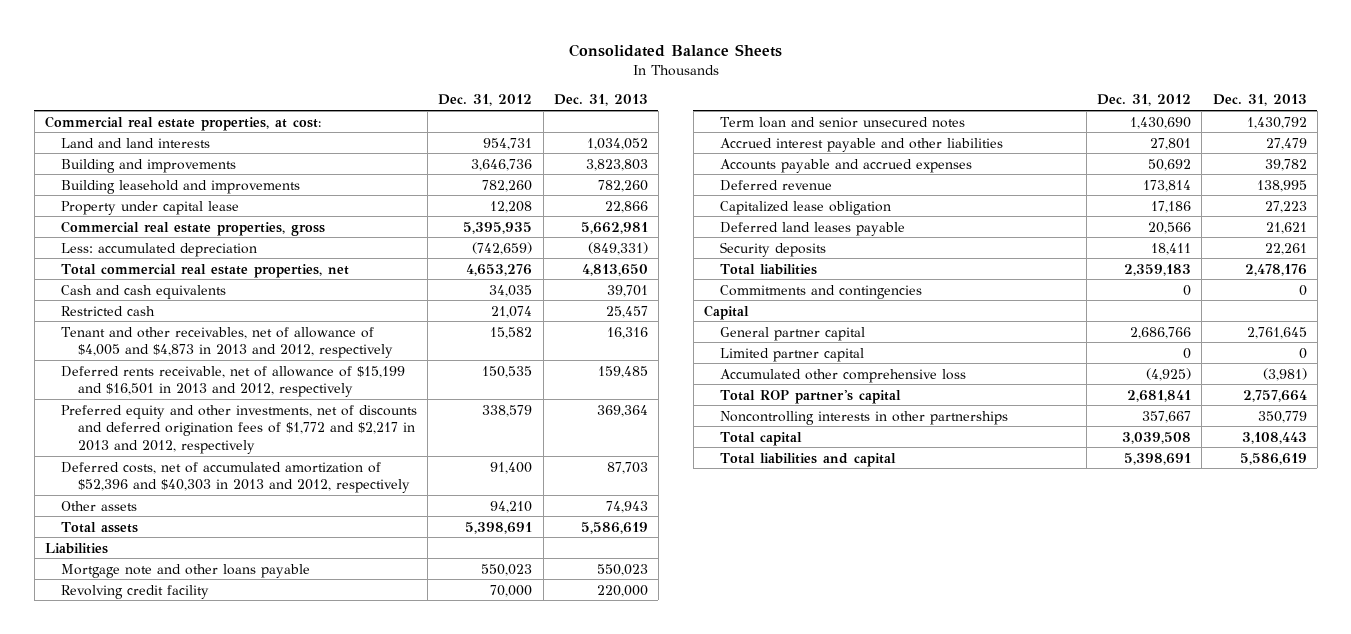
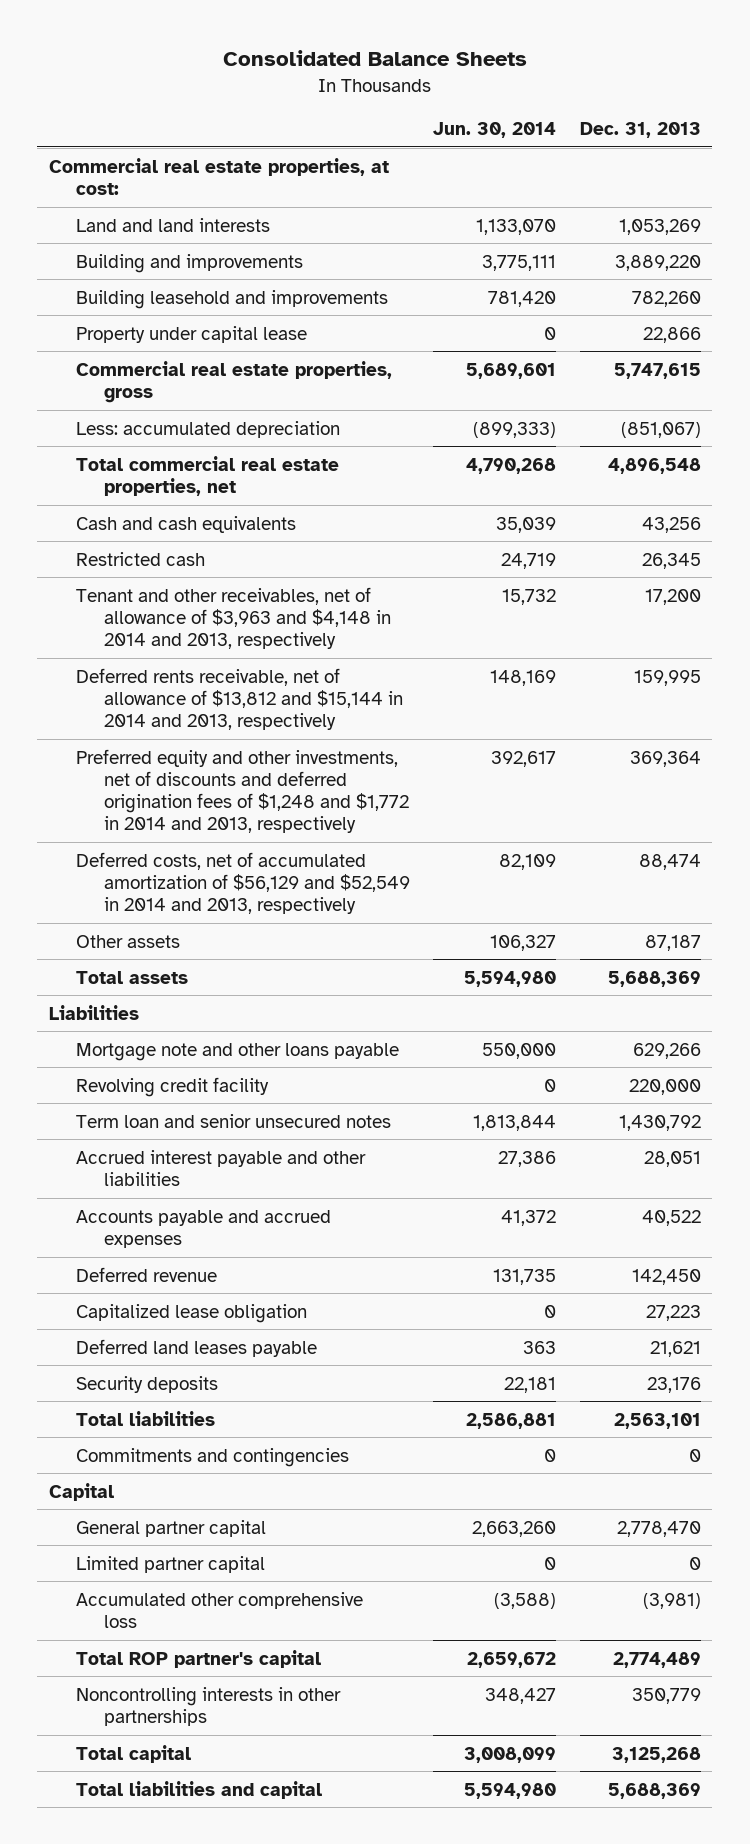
[438,94,533,107] Dec. 31, 2012 -> none
none -> [433,121,557,138] Jun. 30, 2014
[586,137,648,150] 1,034,052 -> [618,218,701,235] 1,053,269
[585,158,648,171] 3,823,803 -> [614,254,701,271] 3,889,220
[580,221,648,234] 5,662,981 -> [613,362,701,379] 5,747,615
[587,241,648,255] (849,331) -> [620,421,701,438] (851,067)
[581,263,648,276] 4,813,650 -> [607,457,701,474] 4,896,548
[606,284,648,297] 39,701 -> [641,516,701,533] 43,256
[605,305,648,318] 25,457 -> [641,552,701,569] 26,345
[61,326,393,359] Tenant and other receivables, net of allowance of $4,005 and $4,873 in 2013 and 2012, respectively -> [76,586,391,649] Tenant and other receivables, net of allowance of $3,963 and $4,148 in 2014 and 2013, respectively
[606,326,648,339] 16,316 -> [644,588,701,605] 17,200
[61,365,406,398] Deferred rents receivable, net of allowance of $15,199 and $16,501 in 2013 and 2012, respectively -> [76,667,403,730] Deferred rents receivable, net of allowance of $13,812 and $15,144 in 2014 and 2013, respectively
[597,365,648,378] 159,485 -> [633,669,701,686] 159,995
[61,404,418,455] Preferred equity and other investments, net of discounts and deferred origination fees of $1,772 and $2,217 in 2013 and 2012, respectively -> [76,748,409,833] Preferred equity and other investments, net of discounts and deferred origination fees of $1,248 and $1,772 in 2014 and 2013, respectively
[61,461,410,494] Deferred costs, net of accumulated amortization of $52,396 and $40,303 in 2013 and 2012, respectively -> [76,851,410,914] Deferred costs, net of accumulated amortization of $56,129 and $52,549 in 2014 and 2013, respectively
[606,461,648,474] 87,703 -> [638,853,701,870] 88,474
[605,500,648,513] 74,943 -> [644,934,701,951] 87,187
[580,521,648,534] 5,586,619 -> [607,970,701,987] 5,688,369
[596,563,648,576] 550,023 -> [632,1042,701,1059] 629,266
[1265,137,1307,150] 27,479 -> [643,1150,701,1167] 28,051
[1264,158,1307,171] 39,782 -> [641,1209,701,1226] 40,522
[1256,179,1307,192] 138,995 -> [631,1268,701,1285] 142,450
[1264,242,1307,255] 22,261 -> [646,1376,701,1393] 23,176
[1244,263,1307,276] 2,478,176 -> [613,1412,701,1429] 2,563,101
[1246,326,1307,339] 2,761,645 -> [616,1520,701,1537] 2,778,470
[1242,389,1307,402] 2,757,664 -> [612,1651,701,1668] 2,774,489
[1241,431,1307,444] 3,108,443 -> [611,1746,701,1763] 3,125,268
[1239,452,1307,465] 5,586,619 -> [607,1782,701,1799] 5,688,369

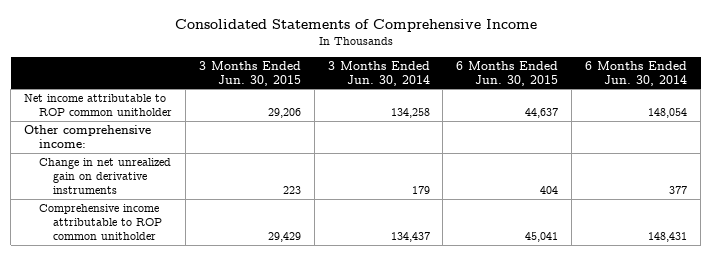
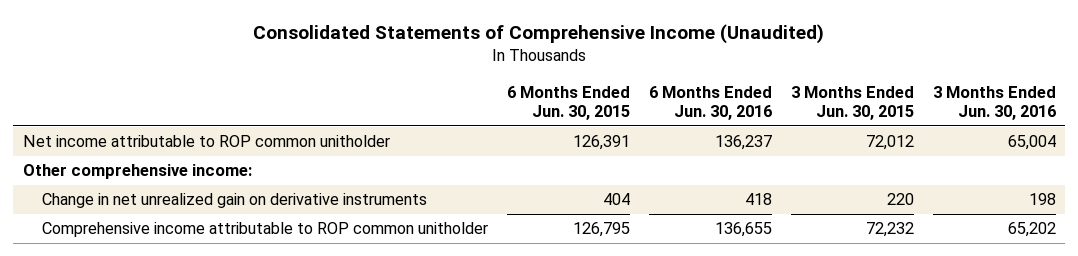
[174,19,537,33] Consolidated Statements of Comprehensive Income -> [253,23,825,44] Consolidated Statements of Comprehensive Income (Unaudited)
[327,60,430,86] 3 Months Ended Jun. 30, 2014 -> none
[585,60,688,86] 6 Months Ended Jun. 30, 2014 -> none
none -> [648,85,772,121] 6 Months Ended Jun. 30, 2016
none -> [932,85,1056,121] 3 Months Ended Jun. 30, 2016
[267,108,301,119] 29,206 -> [865,135,914,151] 72,012
[525,108,559,119] 44,637 -> [572,135,630,151] 126,391
[282,186,301,195] 223 -> [886,193,914,206] 220
[267,232,301,243] 29,429 -> [865,222,914,238] 72,232
[525,232,559,243] 45,041 -> [572,222,630,238] 126,795

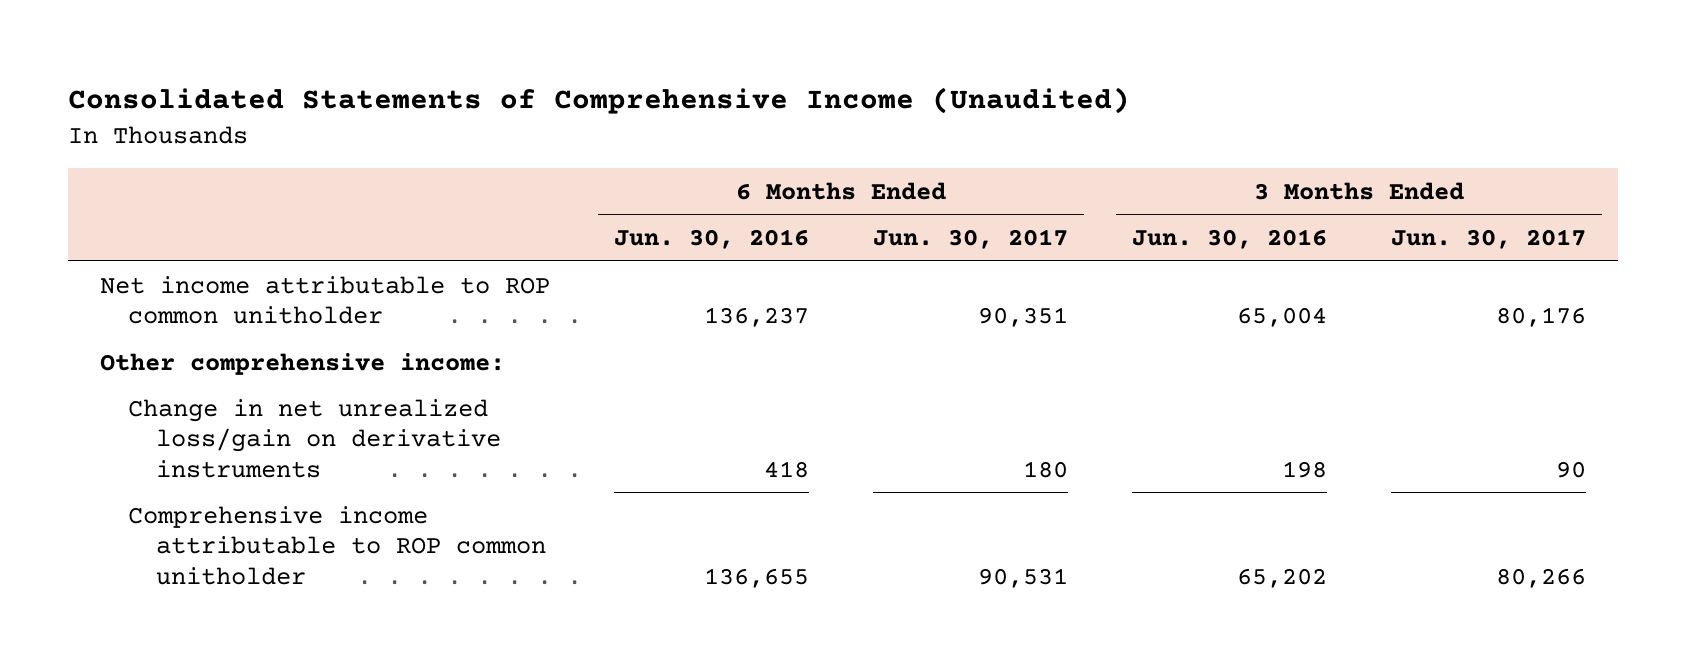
[506,85,630,121] 6 Months Ended Jun. 30, 2015 -> none
[790,85,914,121] 3 Months Ended Jun. 30, 2015 -> none
none -> [873,229,1069,250] Jun. 30, 2017
none -> [1390,229,1586,250] Jun. 30, 2017
[41,193,427,209] Change in net unrealized gain on derivative instruments -> [128,398,502,478] Change in net unrealized loss/gain on derivative instruments

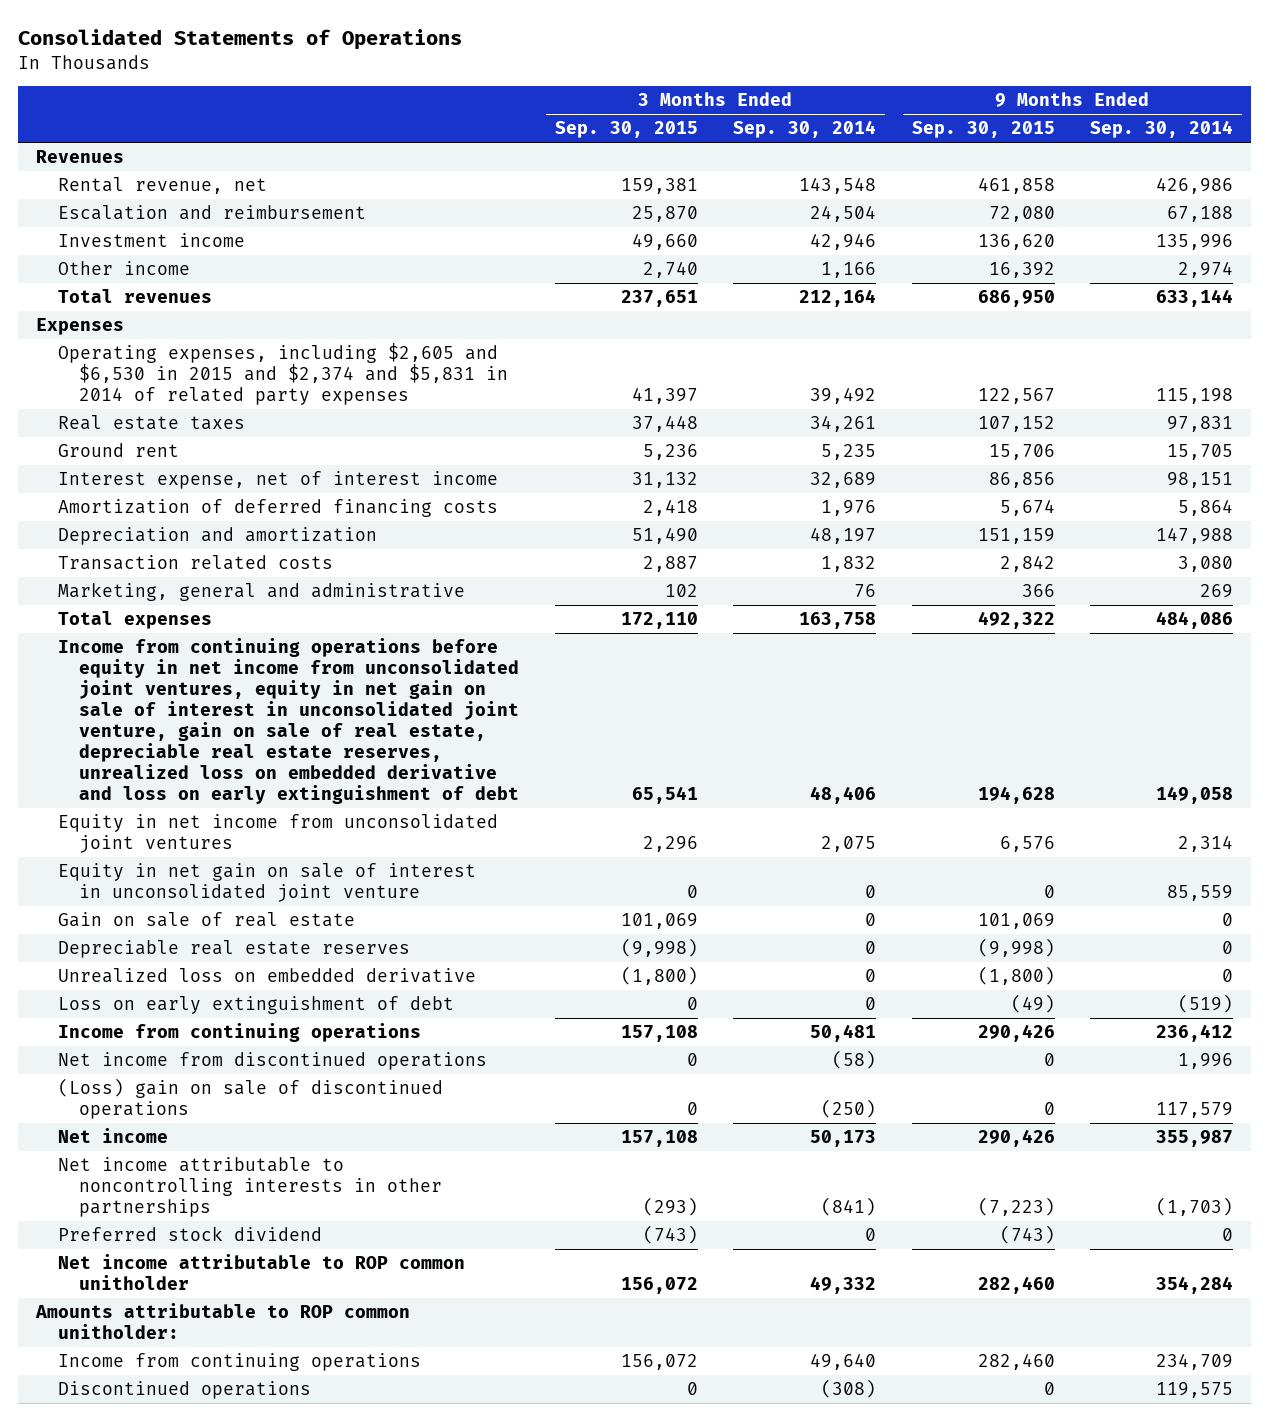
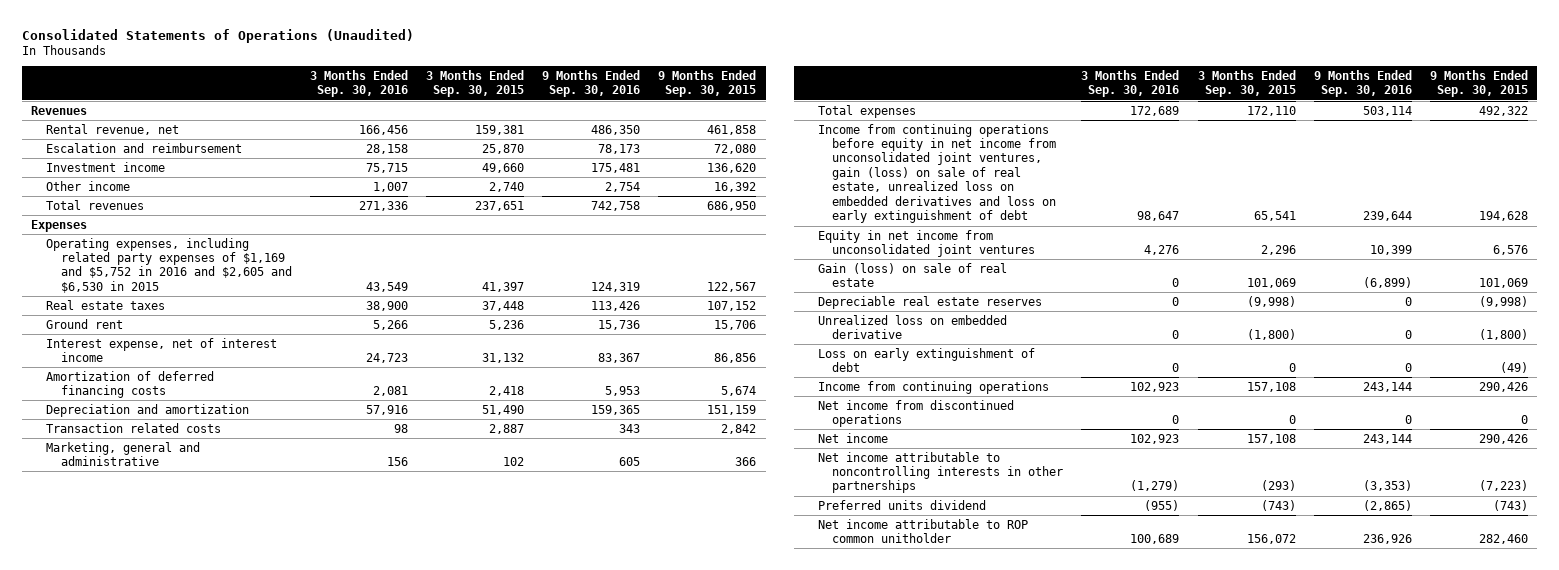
[18,29,463,51] Consolidated Statements of Operations -> [22,28,415,43] Consolidated Statements of Operations (Unaudited)
[733,120,877,139] Sep. 30, 2014 -> none
[1090,120,1234,139] Sep. 30, 2014 -> none
none -> [309,69,408,98] 3 Months Ended Sep. 30, 2016
none -> [542,69,641,98] 9 Months Ended Sep. 30, 2016
[57,343,509,406] Operating expenses, including $2,605 and $6,530 in 2015 and $2,374 and $5,831 in 2014 of related party expenses -> [45,237,292,293] Operating expenses, including related party expenses of $1,169 and $5,752 in 2016 and $2,605 and $6,530 in 2015
[57,638,520,804] Income from continuing operations before equity in net income from unconsolidated joint ventures, equity in net gain on sale of interest in unconsolidated joint venture, gain on sale of real estate, depreciable real estate reserves, unrealized loss on embedded derivative and loss on early extinguishment of debt -> [817,123,1057,224] Income from continuing operations before equity in net income from unconsolidated joint ventures, gain (loss) on sale of real estate, unrealized loss on embedded derivatives and loss on early extinguishment of debt
[57,863,476,903] Equity in net gain on sale of interest in unconsolidated joint venture -> none
[57,912,355,928] Gain on sale of real estate -> [817,262,1007,288] Gain (loss) on sale of real estate
[57,1078,443,1120] (Loss) gain on sale of discontinued operations -> none
[57,1226,322,1242] Preferred stock dividend -> [817,499,986,510] Preferred units dividend
[35,1303,411,1340] Amounts attributable to ROP common unitholder: -> none
[57,1353,421,1372] Income from continuing operations -> none
[57,1381,311,1400] Discontinued operations -> none

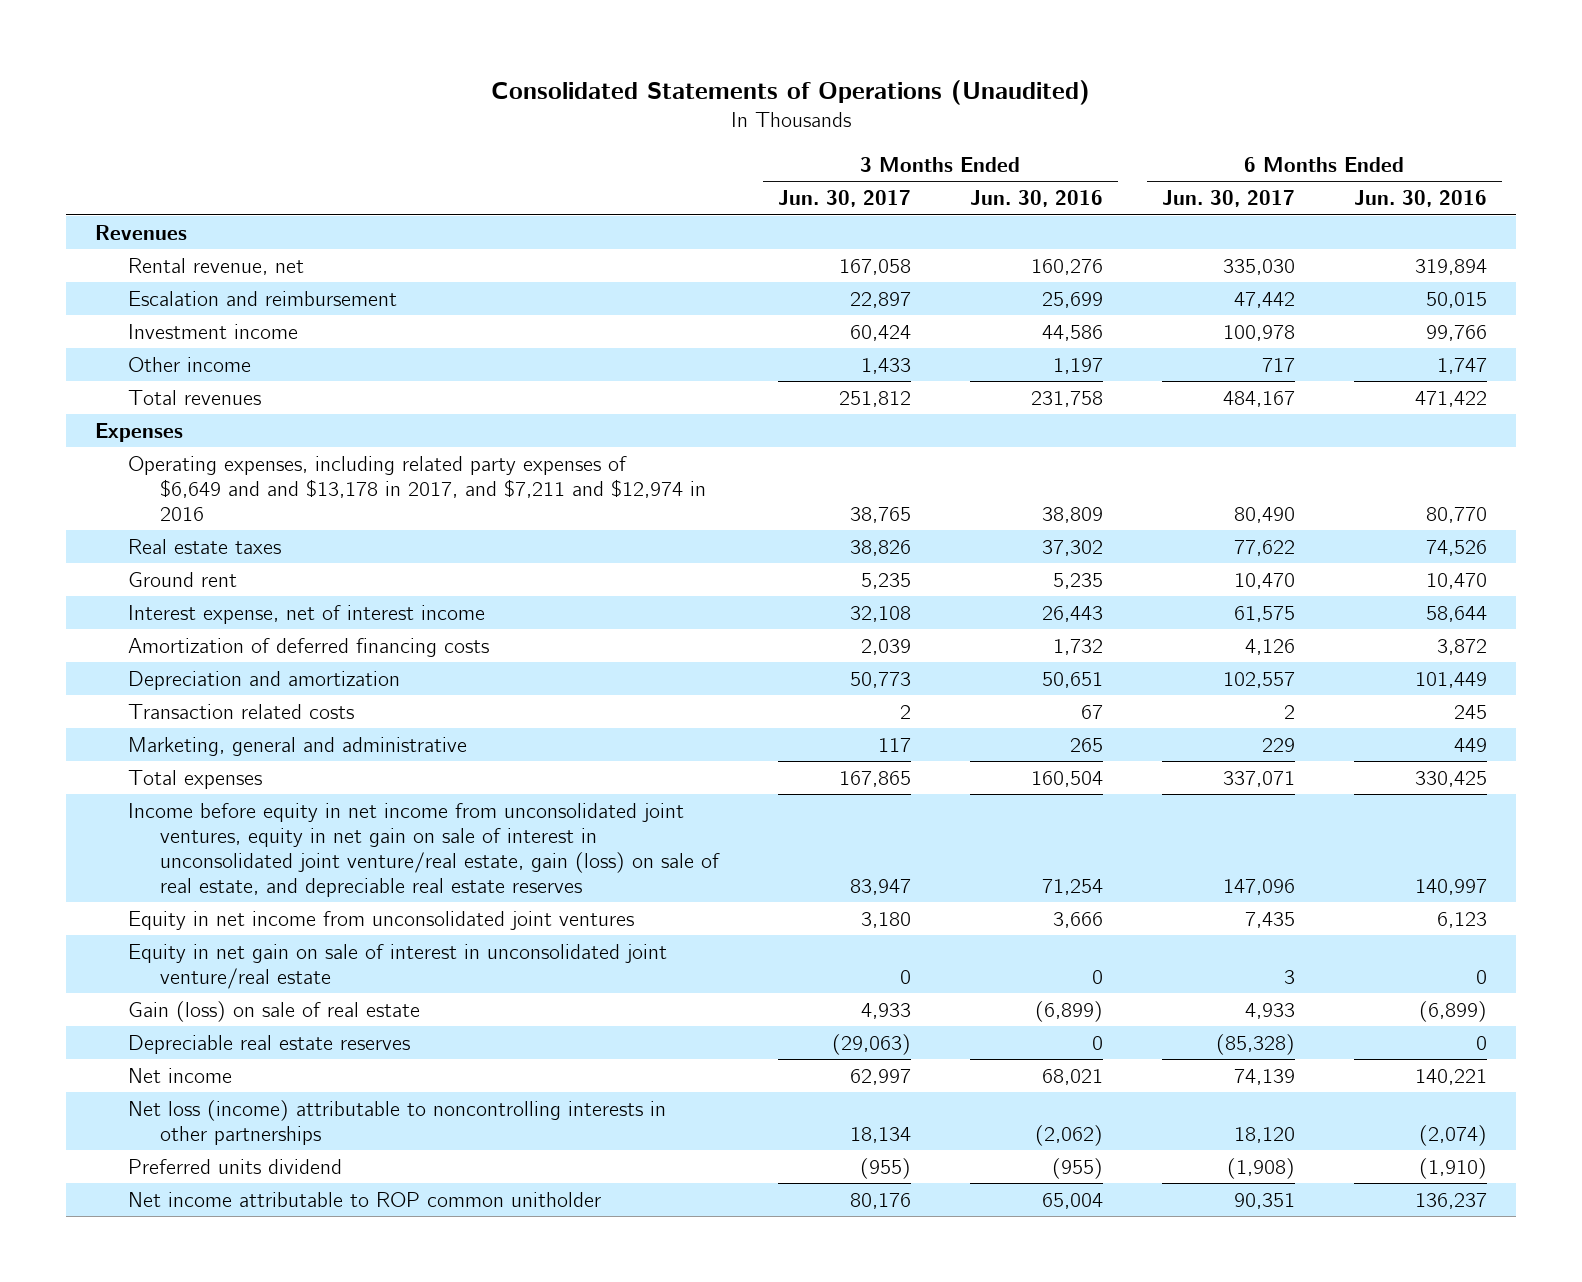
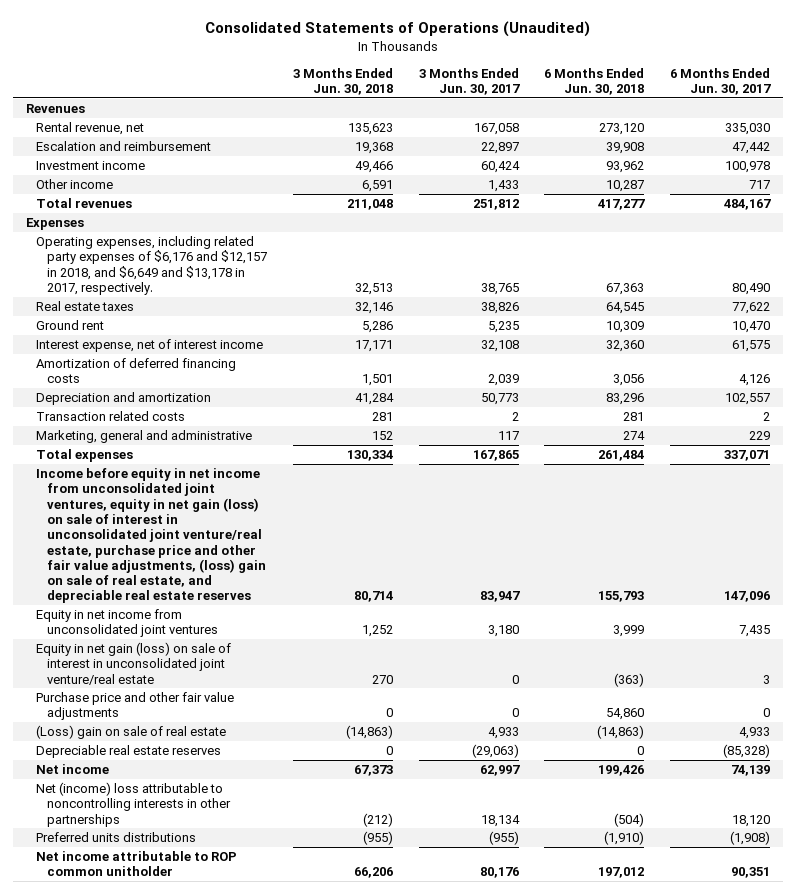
[969,190,1103,208] Jun. 30, 2016 -> none
[1353,190,1487,208] Jun. 30, 2016 -> none
none -> [292,67,393,96] 3 Months Ended Jun. 30, 2018
none -> [544,67,645,96] 6 Months Ended Jun. 30, 2018
[127,455,707,521] Operating expenses, including related party expenses of $6,649 and and $13,178 in 2017, and $7,211 and $12,974 in 2016 -> [36,236,268,295] Operating expenses, including related party expenses of $6,176 and $12,157 in 2018, and $6,649 and $13,178 in 2017, respectively.
[127,802,721,897] Income before equity in net income from unconsolidated joint ventures, equity in net gain on sale of interest in unconsolidated joint venture/real estate, gain (loss) on sale of real estate, and depreciable real estate reserves -> [36,468,267,604] Income before equity in net income from unconsolidated joint ventures, equity in net gain (loss) on sale of interest in unconsolidated joint venture/real estate, purchase price and other fair value adjustments, (loss) gain on sale of real estate, and depreciable real estate reserves
[127,943,667,989] Equity in net gain on sale of interest in unconsolidated joint venture/real estate -> [36,642,232,685] Equity in net gain (loss) on sale of interest in unconsolidated joint venture/real estate
none -> [36,692,235,721] Purchase price and other fair value adjustments
[127,1000,420,1022] Gain (loss) on sale of real estate -> [36,725,227,740] (Loss) gain on sale of real estate
[127,1099,666,1145] Net loss (income) attributable to noncontrolling interests in other partnerships -> [36,782,232,827] Net (income) loss attributable to noncontrolling interests in other partnerships
[127,1158,342,1174] Preferred units dividend -> [36,832,197,843] Preferred units distributions

